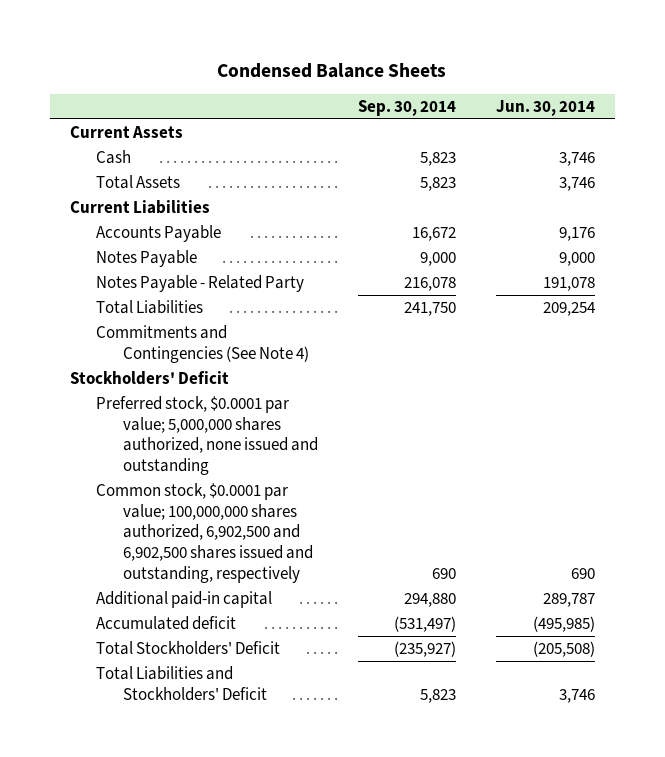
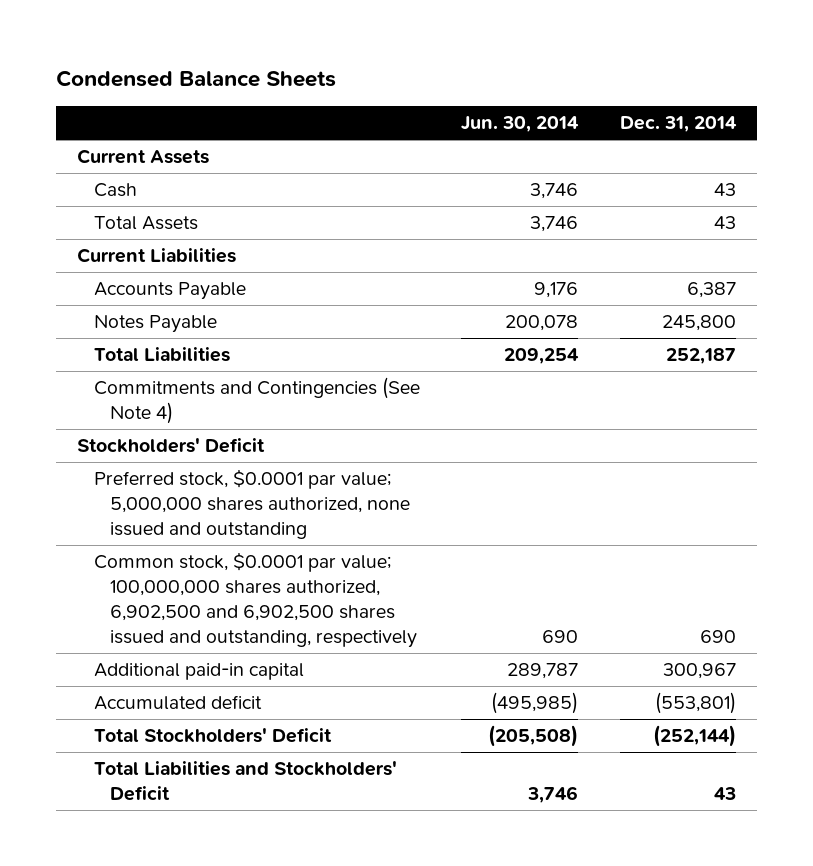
[357,99,456,116] Sep. 30, 2014 -> none
none -> [620,116,738,133] Dec. 31, 2014
[96,275,305,293] Notes Payable - Related Party -> none
[558,252,595,267] 9,000 -> [505,315,579,332] 200,078

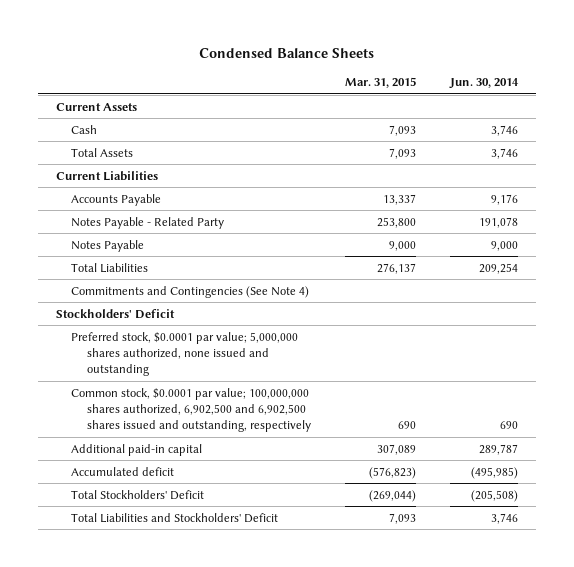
[620,116,738,133] Dec. 31, 2014 -> none
none -> [345,76,417,88] Mar. 31, 2015
none -> [71,216,225,229] Notes Payable - Related Party
[505,315,579,332] 200,078 -> [491,240,519,251] 9,000

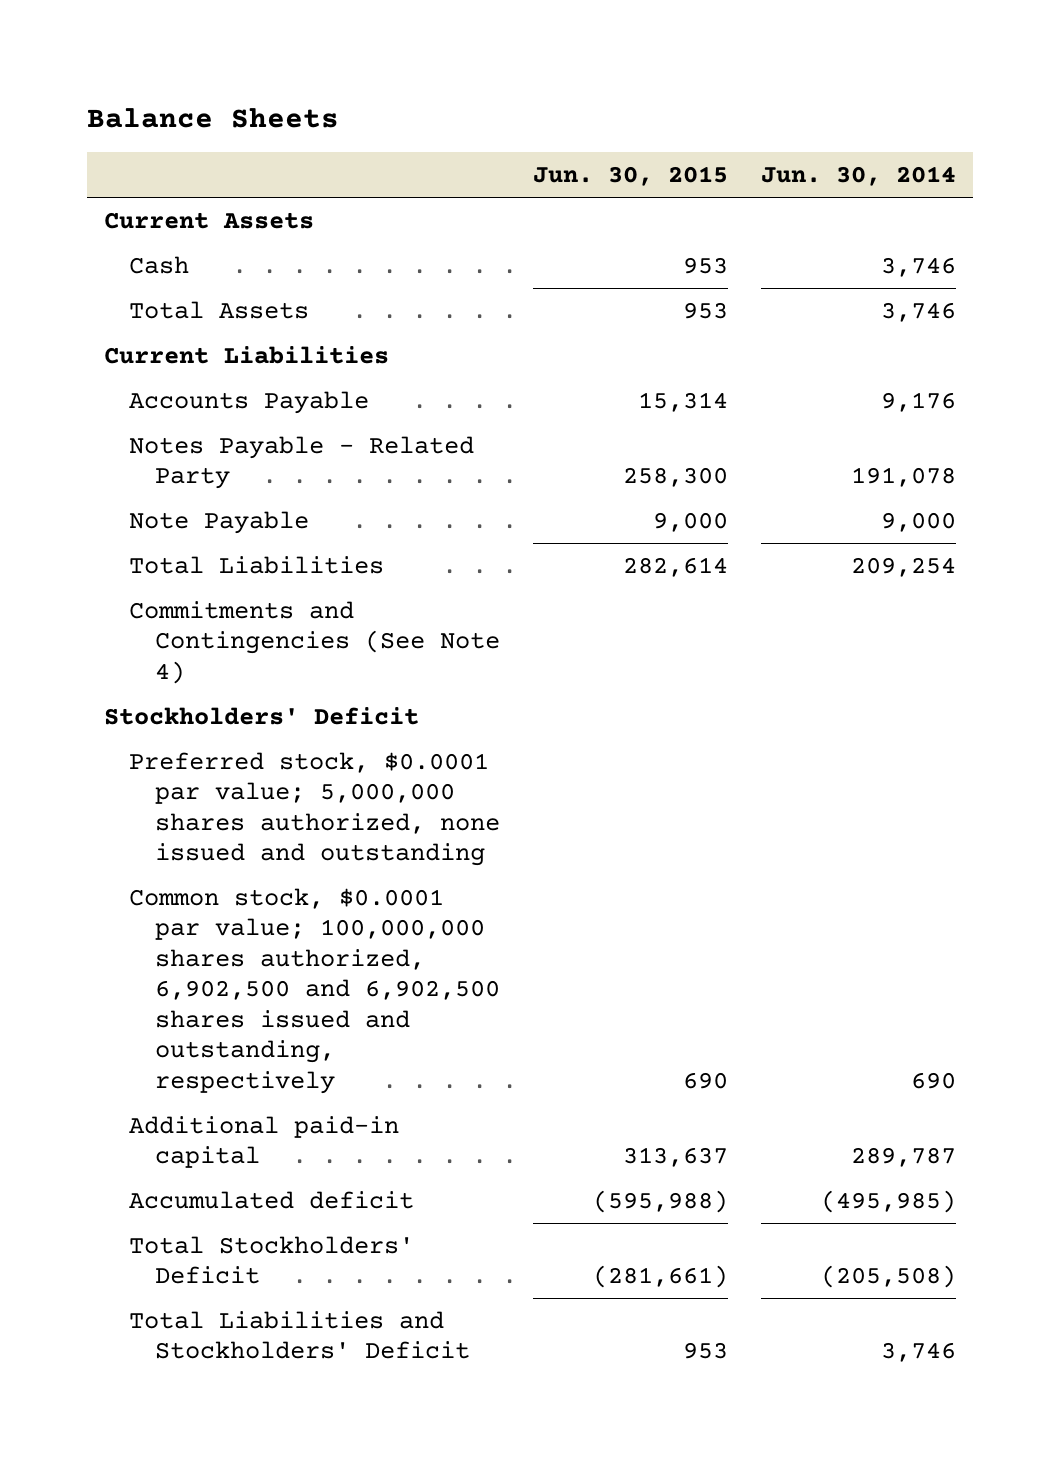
[199,47,375,58] Condensed Balance Sheets -> [87,107,340,128] Balance Sheets
[345,76,417,88] Mar. 31, 2015 -> none
none -> [533,166,729,187] Jun. 30, 2015
[71,239,145,252] Notes Payable -> [129,510,310,534] Note Payable

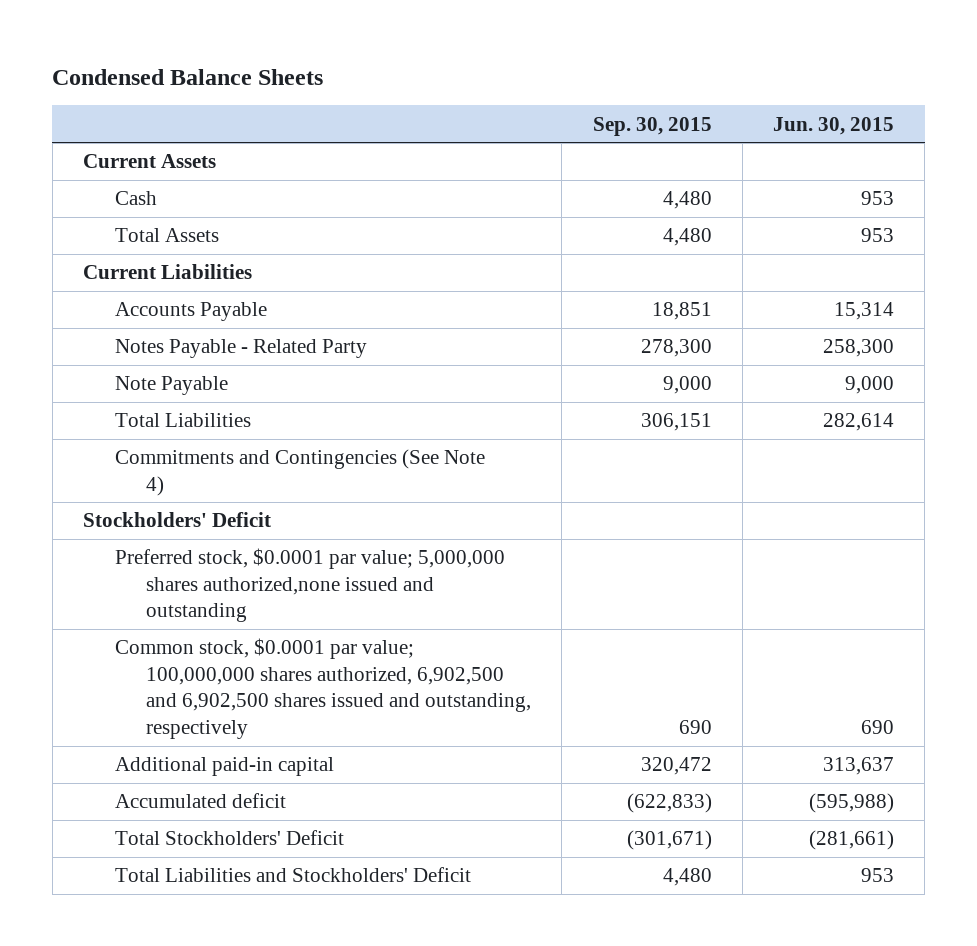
[87,107,340,128] Balance Sheets -> [52,68,324,85] Condensed Balance Sheets
[761,166,957,187] Jun. 30, 2014 -> none
none -> [592,116,712,136] Sep. 30, 2015
[129,751,500,867] Preferred stock, $0.0001 par value; 5,000,000 shares authorized, none issued and outstanding -> [114,548,505,623] Preferred stock, $0.0001 par value; 5,000,000 shares authorized,none issued and outstanding

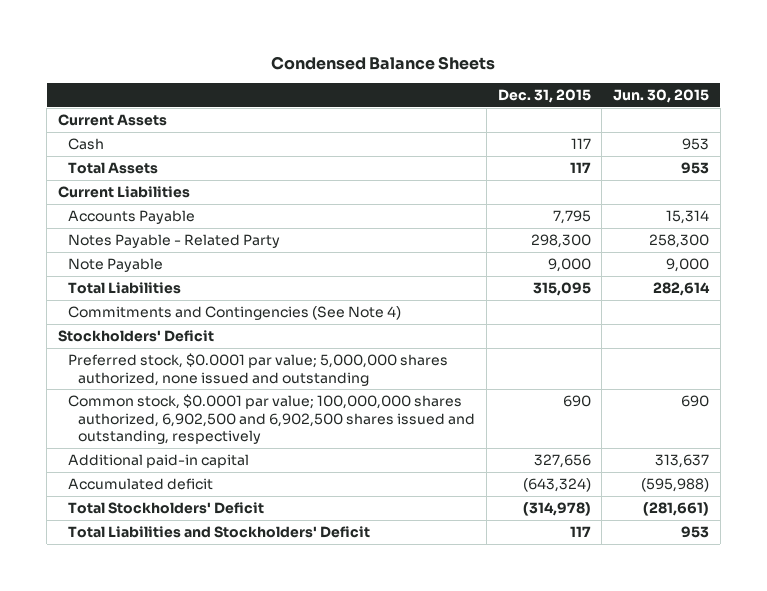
[592,116,712,136] Sep. 30, 2015 -> none
none -> [497,88,591,103] Dec. 31, 2015
[114,548,505,623] Preferred stock, $0.0001 par value; 5,000,000 shares authorized,none issued and outstanding -> [68,353,449,386] Preferred stock, $0.0001 par value; 5,000,000 shares authorized, none issued and outstanding

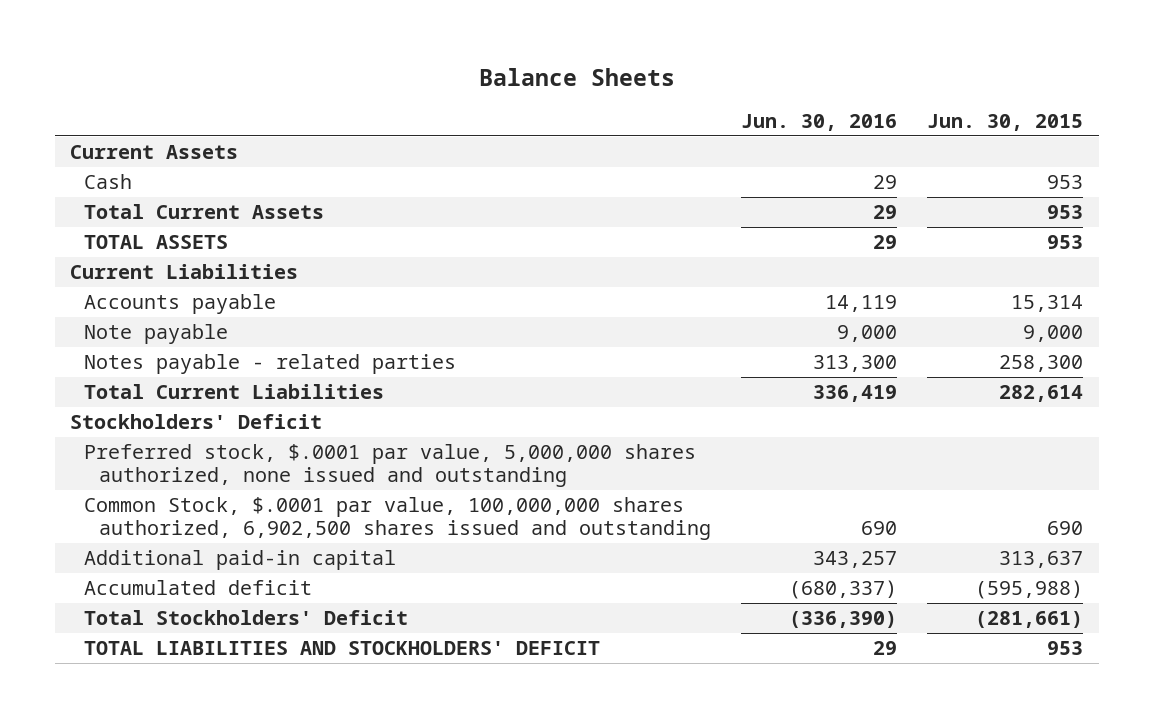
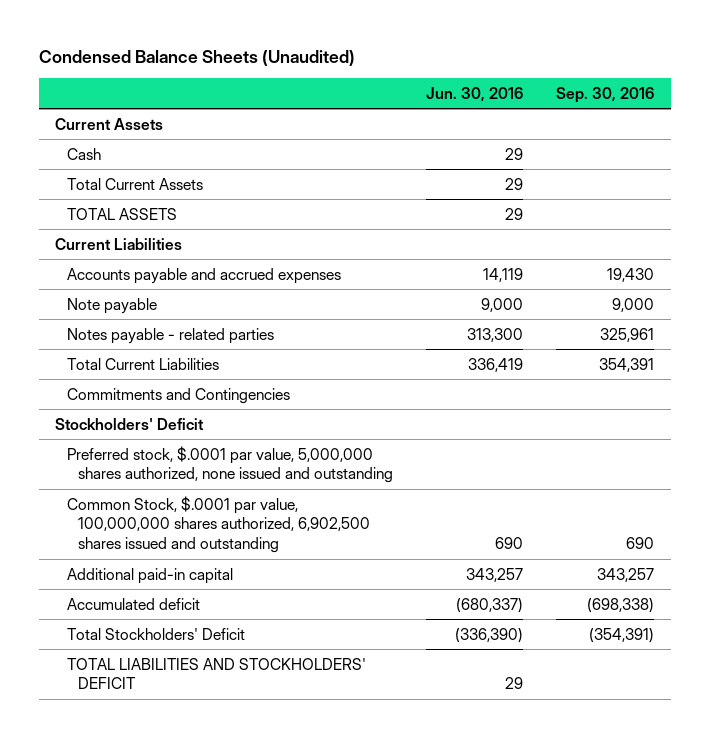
[478,67,675,86] Balance Sheets -> [38,49,355,66] Condensed Balance Sheets (Unaudited)
[927,113,1084,131] Jun. 30, 2015 -> none
none -> [556,86,655,103] Sep. 30, 2016
[84,294,277,315] Accounts payable -> [66,267,341,284] Accounts payable and accrued expenses
none -> [66,387,290,404] Commitments and Contingencies

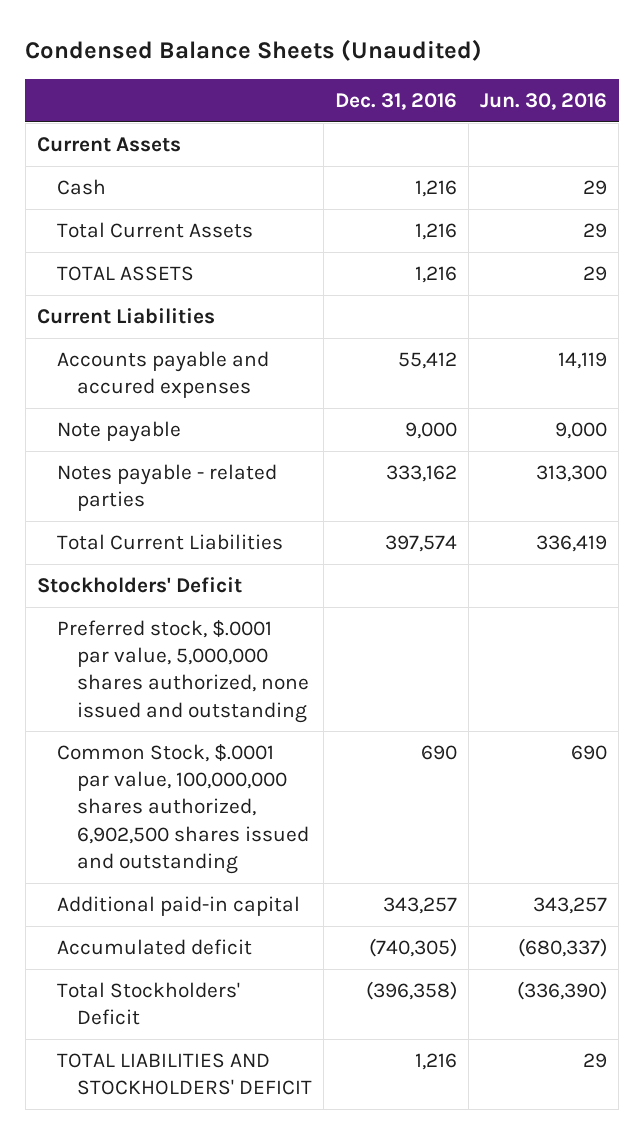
[556,86,655,103] Sep. 30, 2016 -> none
none -> [335,92,458,110] Dec. 31, 2016
[66,267,341,284] Accounts payable and accrued expenses -> [56,351,269,399] Accounts payable and accured expenses
[66,387,290,404] Commitments and Contingencies -> none

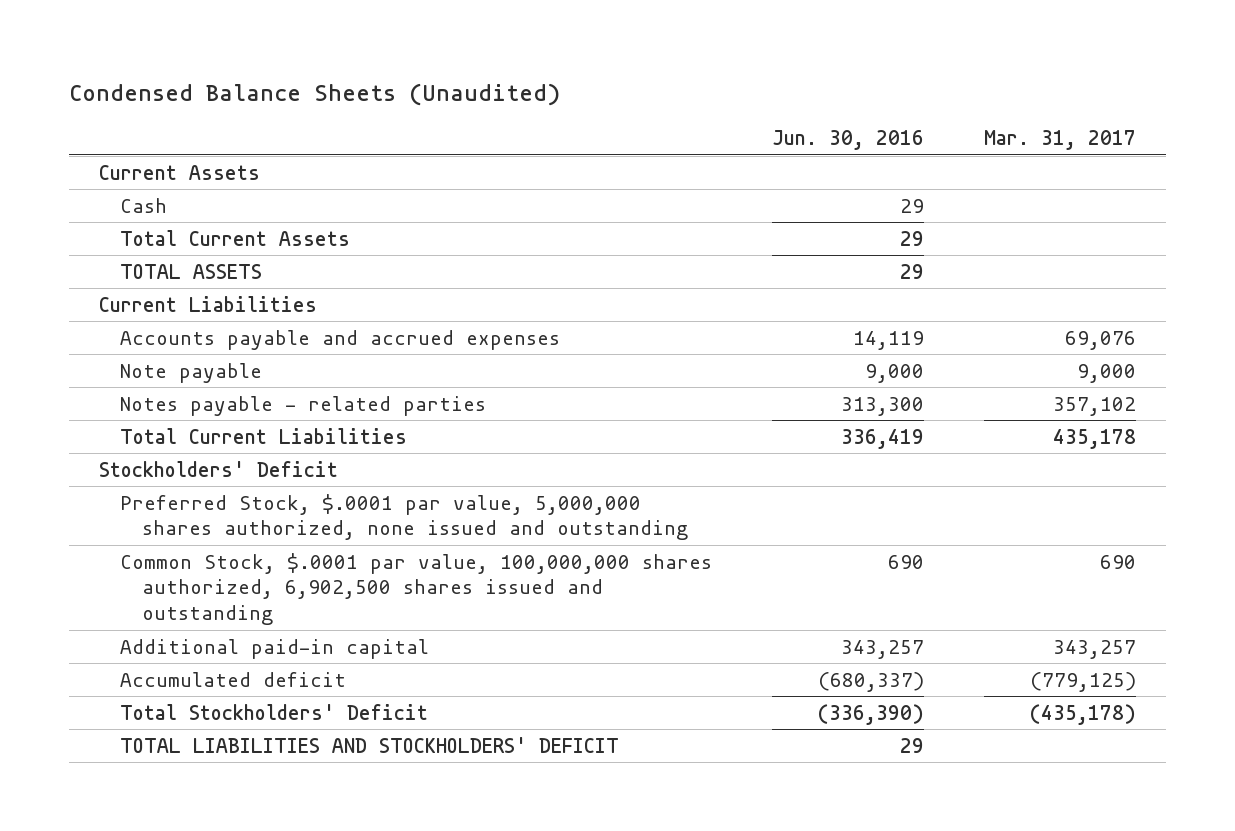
[335,92,458,110] Dec. 31, 2016 -> none
none -> [984,129,1137,150] Mar. 31, 2017
[56,351,269,399] Accounts payable and accured expenses -> [120,329,561,350] Accounts payable and accrued expenses
[56,620,309,723] Preferred stock, $.0001 par value, 5,000,000 shares authorized, none issued and outstanding -> [120,493,688,541] Preferred Stock, $.0001 par value, 5,000,000 shares authorized, none issued and outstanding

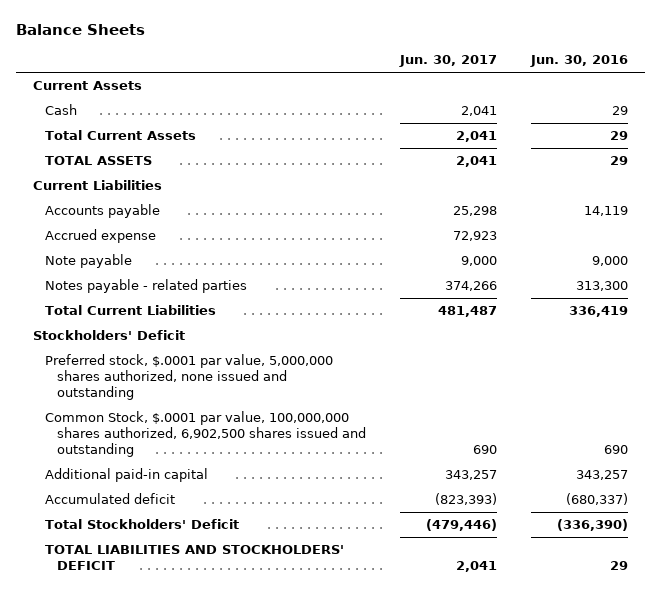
[69,82,561,106] Condensed Balance Sheets (Unaudited) -> [15,24,145,36] Balance Sheets
[984,129,1137,150] Mar. 31, 2017 -> none
none -> [399,55,498,68] Jun. 30, 2017
[120,329,561,350] Accounts payable and accrued expenses -> [44,204,160,219] Accounts payable
none -> [44,229,156,244] Accrued expense
[120,493,688,541] Preferred Stock, $.0001 par value, 5,000,000 shares authorized, none issued and outstanding -> [44,354,333,400] Preferred stock, $.0001 par value, 5,000,000 shares authorized, none issued and outstanding

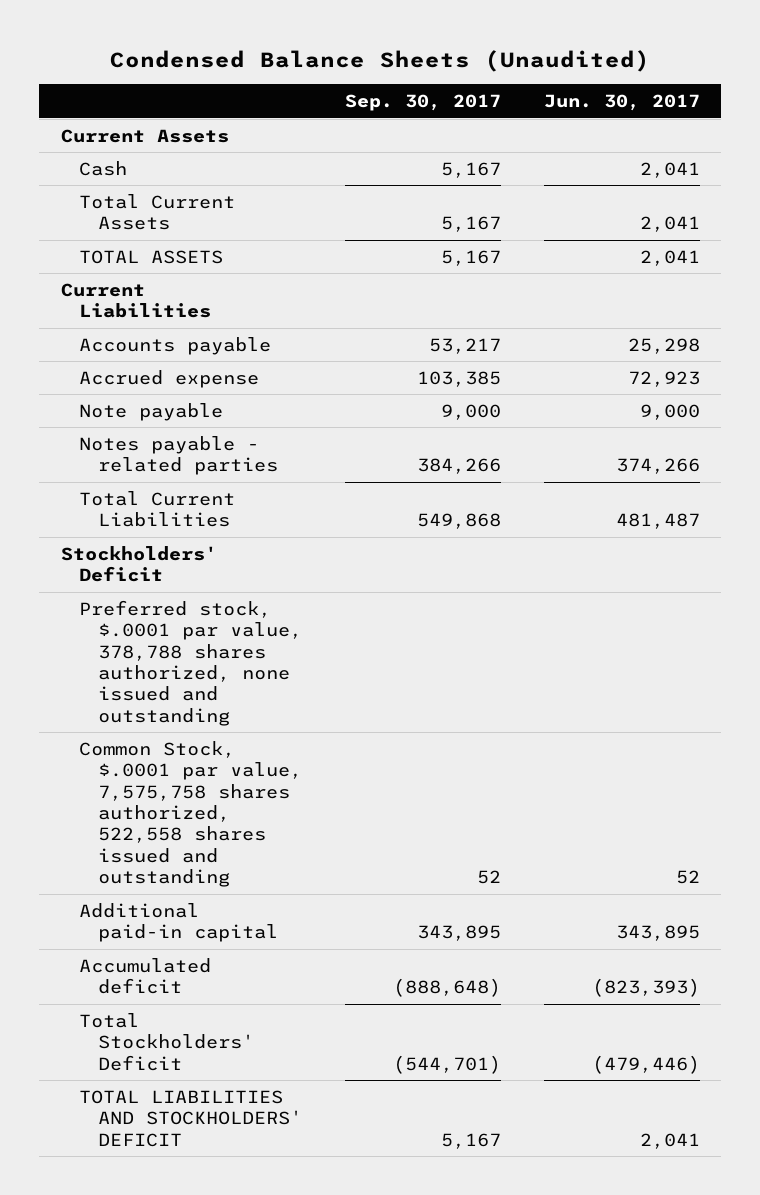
[15,24,145,36] Balance Sheets -> [110,49,651,72] Condensed Balance Sheets (Unaudited)
[530,55,629,68] Jun. 30, 2016 -> none
none -> [344,94,501,112] Sep. 30, 2017
[44,354,333,400] Preferred stock, $.0001 par value, 5,000,000 shares authorized, none issued and outstanding -> [79,599,302,726] Preferred stock, $.0001 par value, 378,788 shares authorized, none issued and outstanding
[44,411,367,457] Common Stock, $.0001 par value, 100,000,000 shares authorized, 6,902,500 shares issued and outstanding -> [79,740,302,888] Common Stock, $.0001 par value, 7,575,758 shares authorized, 522,558 shares issued and outstanding
[473,444,498,454] 690 -> [675,870,700,885] 52
[445,470,498,481] 343,257 -> [615,925,700,942] 343,895

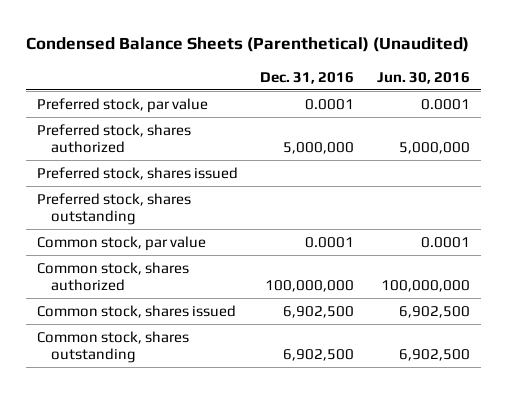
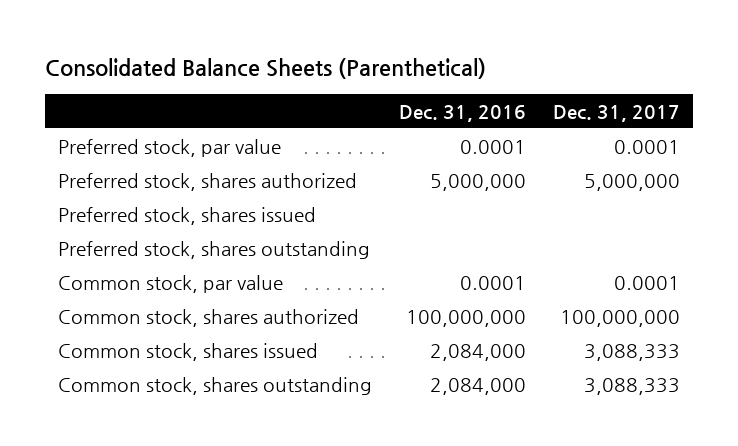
[25,37,469,53] Condensed Balance Sheets (Parenthetical) (Unaudited) -> [45,57,487,79] Consolidated Balance Sheets (Parenthetical)
[376,71,470,84] Jun. 30, 2016 -> none
none -> [552,104,680,122] Dec. 31, 2017
[283,305,355,318] 6,902,500 -> [430,343,527,361] 2,084,000
[283,349,355,362] 6,902,500 -> [430,377,527,395] 2,084,000

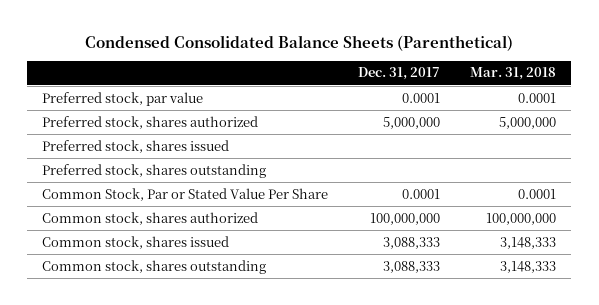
[45,57,487,79] Consolidated Balance Sheets (Parenthetical) -> [85,34,514,51] Condensed Consolidated Balance Sheets (Parenthetical)
[399,104,527,122] Dec. 31, 2016 -> none
none -> [470,67,557,81] Mar. 31, 2018
[58,274,284,293] Common stock, par value -> [42,187,329,201] Common Stock, Par or Stated Value Per Share

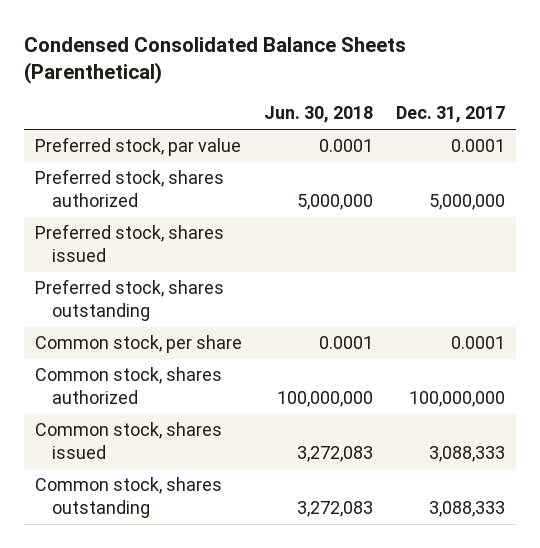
[470,67,557,81] Mar. 31, 2018 -> none
none -> [264,106,374,124] Jun. 30, 2018
[42,187,329,201] Common Stock, Par or Stated Value Per Share -> [35,335,243,354] Common stock, per share

